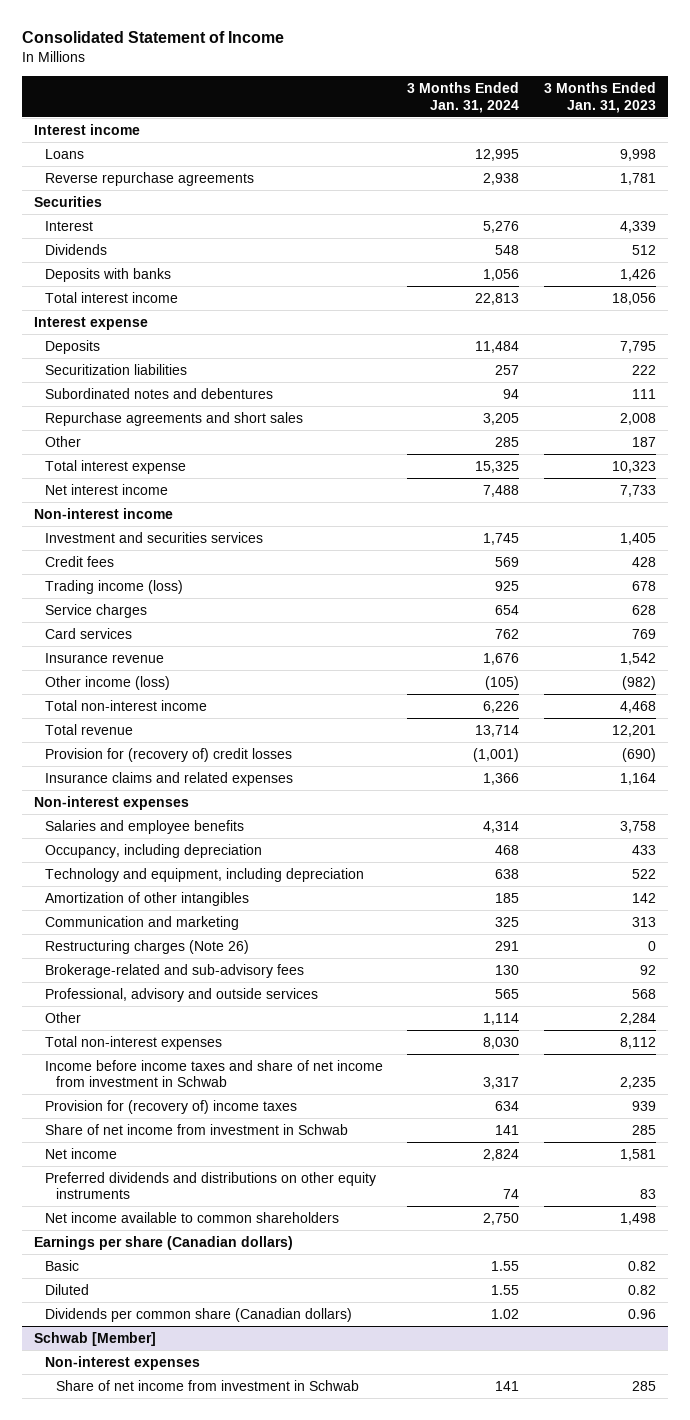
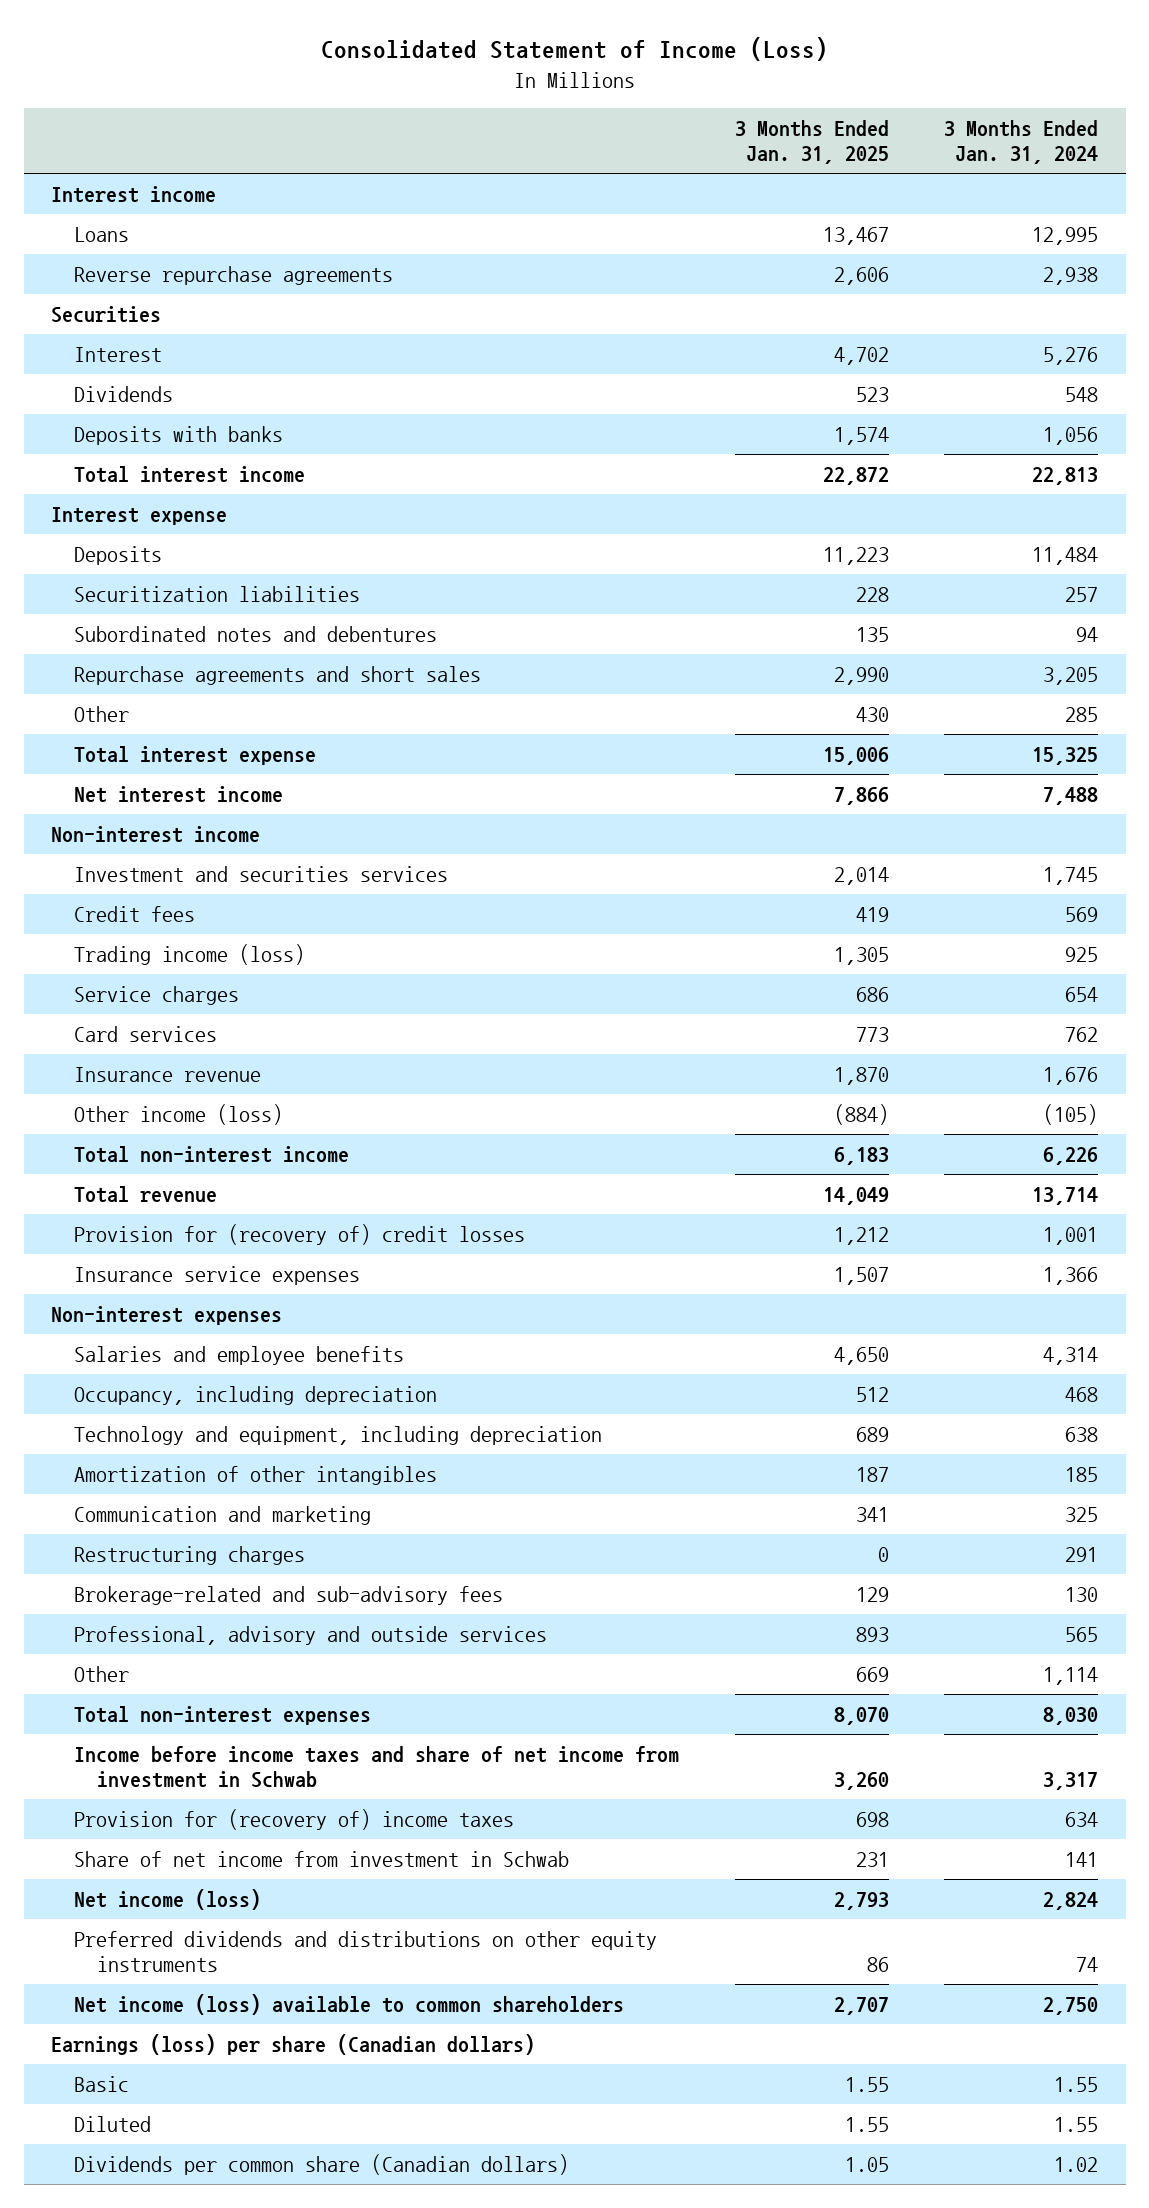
[21,31,284,44] Consolidated Statement of Income -> [320,37,828,62] Consolidated Statement of Income (Loss)
[543,82,656,113] 3 Months Ended Jan. 31, 2023 -> none
none -> [734,120,889,165] 3 Months Ended Jan. 31, 2025
[473,747,520,762] (1,001) -> [1043,1226,1099,1245] 1,001
[44,771,293,786] Insurance claims and related expenses -> [74,1265,361,1285] Insurance service expenses
[44,939,249,954] Restructuring charges (Note 26) -> [74,1545,306,1565] Restructuring charges
[44,1147,117,1159] Net income -> [74,1888,262,1910] Net income (loss)
[44,1211,339,1223] Net income available to common shareholders -> [74,1993,625,2015] Net income (loss) available to common shareholders
[33,1235,293,1250] Earnings per share (Canadian dollars) -> [51,2033,536,2055] Earnings (loss) per share (Canadian dollars)
[33,1331,156,1346] Schwab [Member] -> none
[44,1355,200,1370] Non-interest expenses -> none
[55,1379,359,1391] Share of net income from investment in Schwab -> none

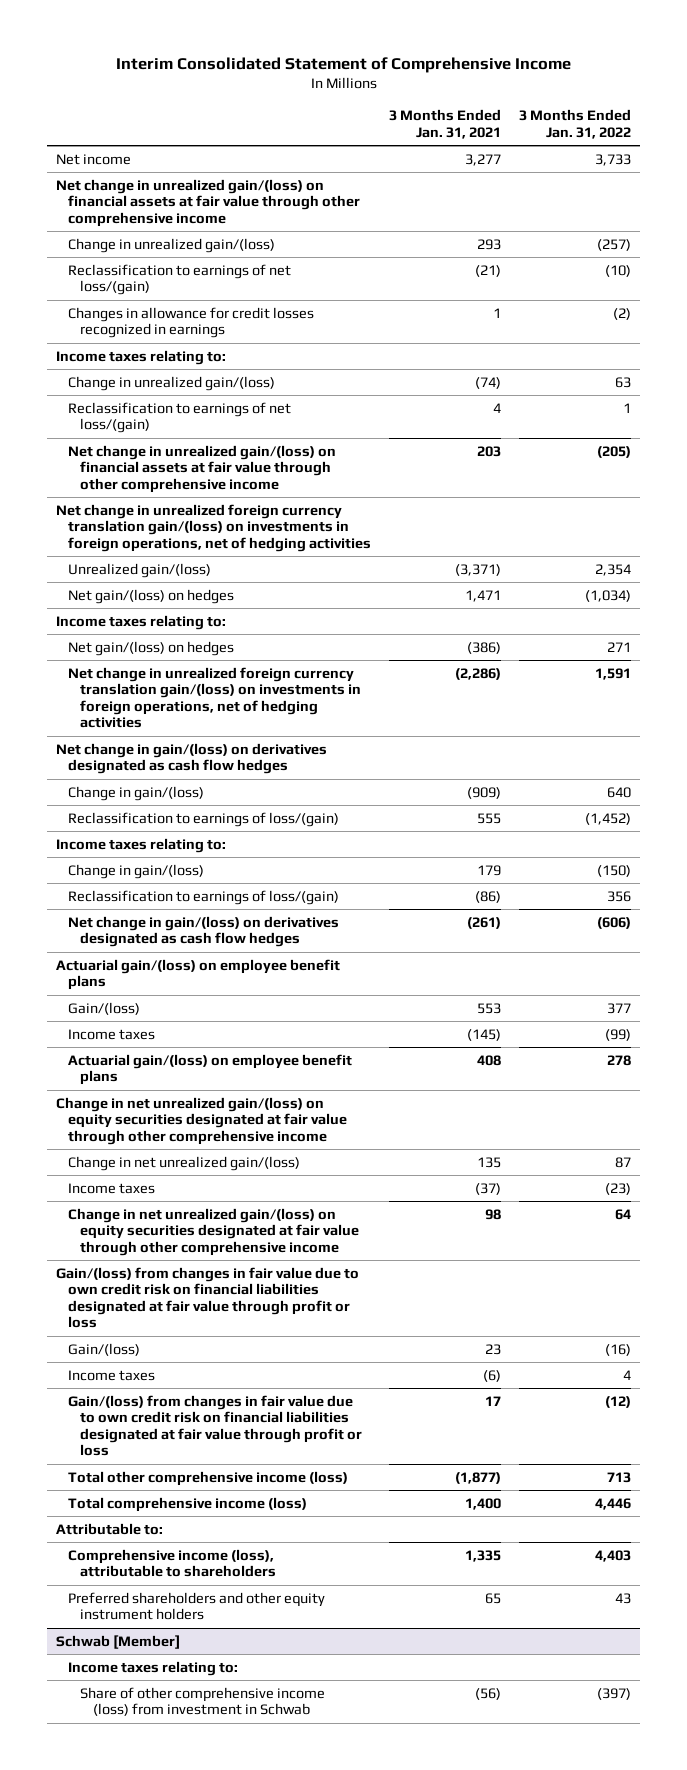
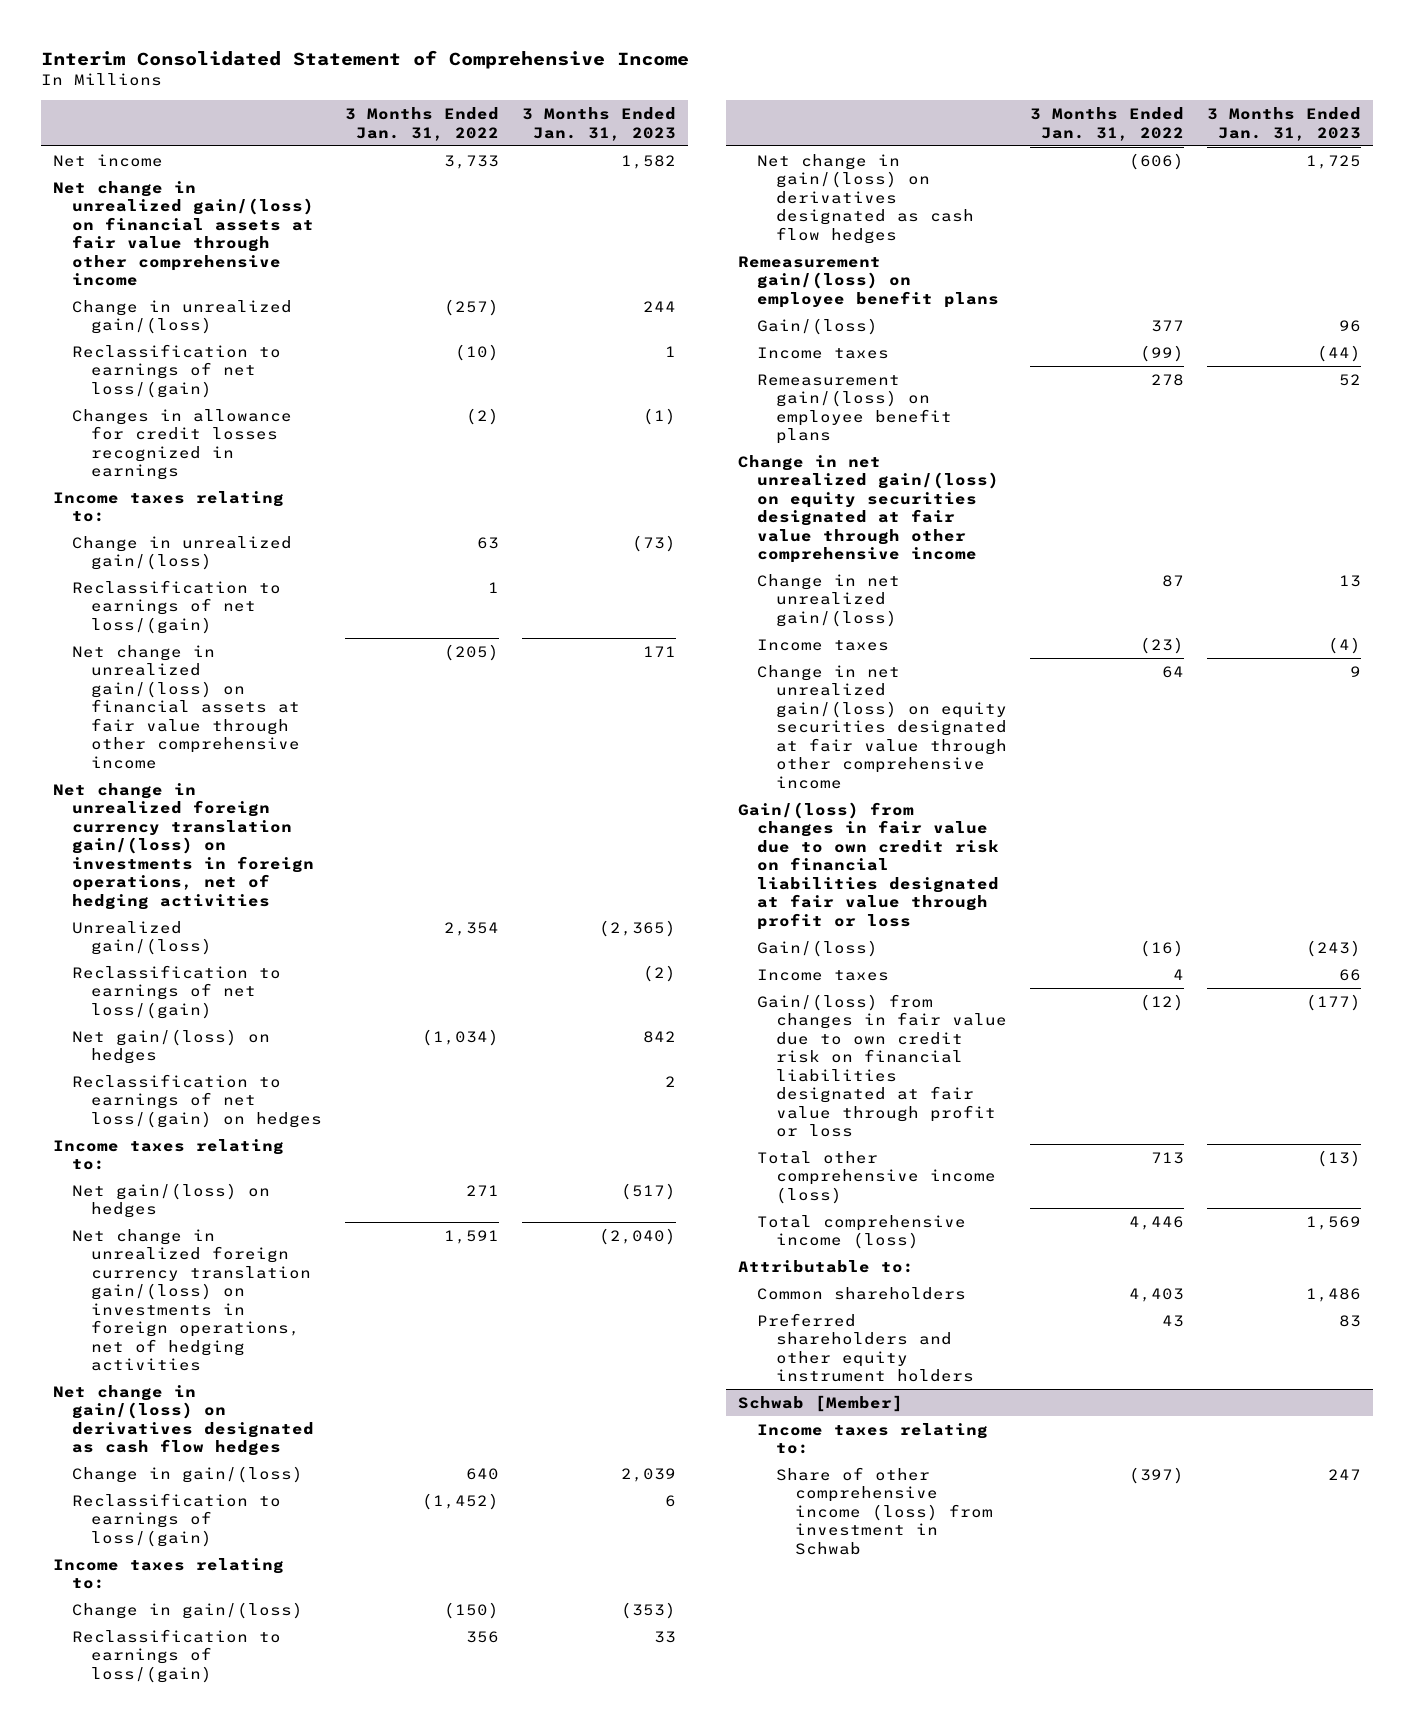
[389,109,502,139] 3 Months Ended Jan. 31, 2021 -> none
none -> [522,107,677,141] 3 Months Ended Jan. 31, 2023
none -> [71,964,281,1019] Reclassification to earnings of net loss/(gain)
none -> [71,1073,322,1128] Reclassification to earnings of net loss/(gain) on hedges
[55,958,340,991] Actuarial gain/(loss) on employee benefit plans -> [737,255,999,308] Remeasurement gain/(loss) on employee benefit plans
[68,1053,353,1086] Actuarial gain/(loss) on employee benefit plans -> [756,373,952,445] Remeasurement gain/(loss) on employee benefit plans
[68,1548,277,1578] Comprehensive income (loss), attributable to shareholders -> [756,1286,966,1300] Common shareholders

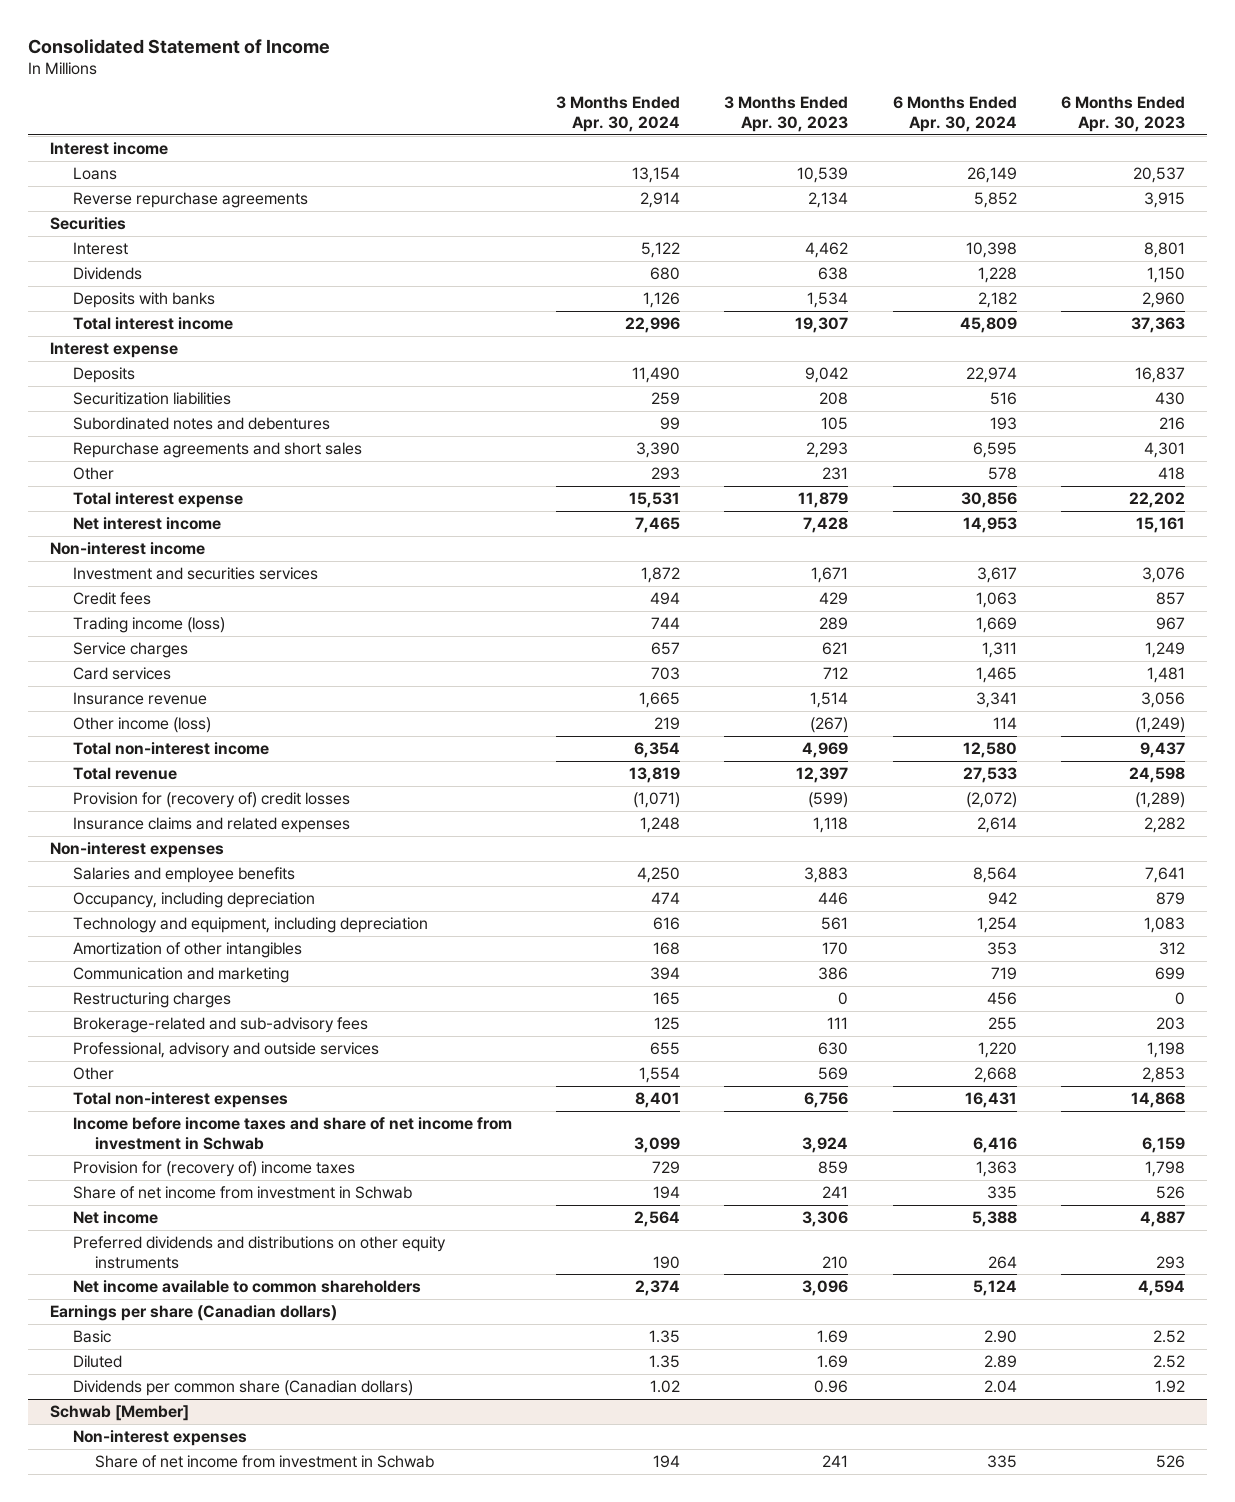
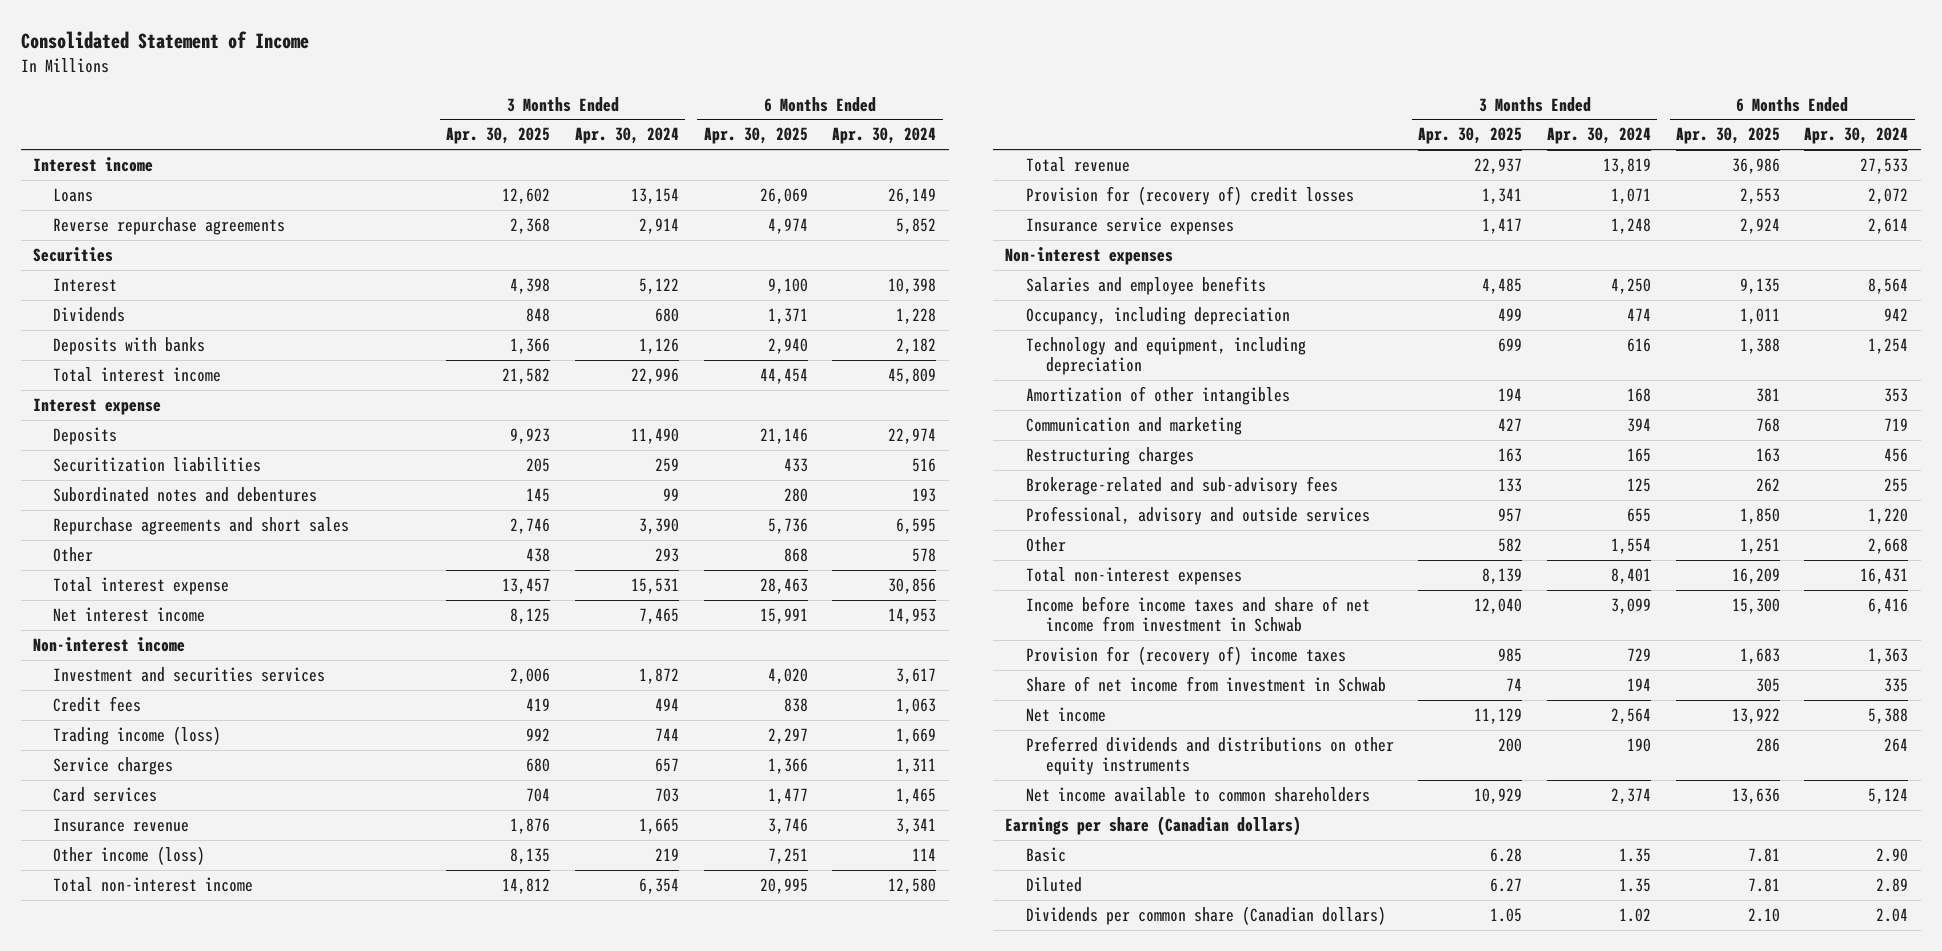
[724,96,849,133] 3 Months Ended Apr. 30, 2023 -> none
[1060,96,1185,133] 6 Months Ended Apr. 30, 2023 -> none
none -> [446,127,551,145] Apr. 30, 2025
none -> [703,127,808,145] Apr. 30, 2025
[633,791,681,808] (1,071) -> [1611,188,1652,205] 1,071
[965,791,1017,808] (2,072) -> [1868,188,1909,205] 2,072
[72,816,350,833] Insurance claims and related expenses -> [1025,217,1234,236] Insurance service expenses
[50,1404,190,1421] Schwab [Member] -> none
[72,1429,247,1446] Non-interest expenses -> none
[95,1454,435,1468] Share of net income from investment in Schwab -> none

